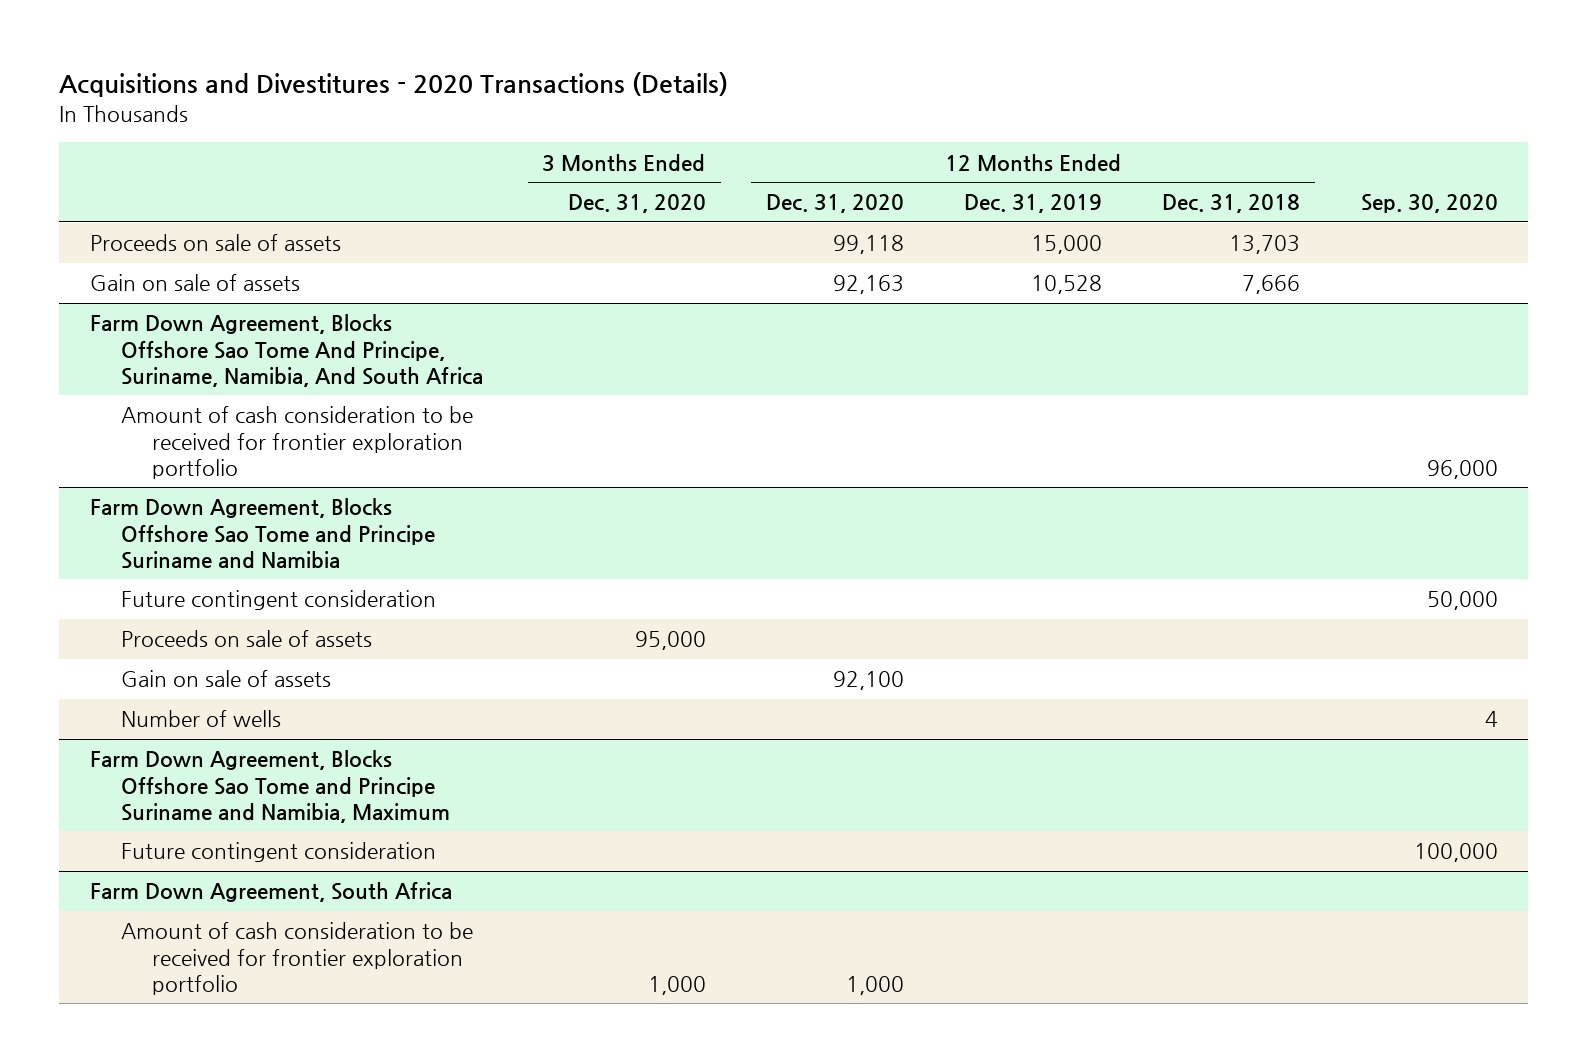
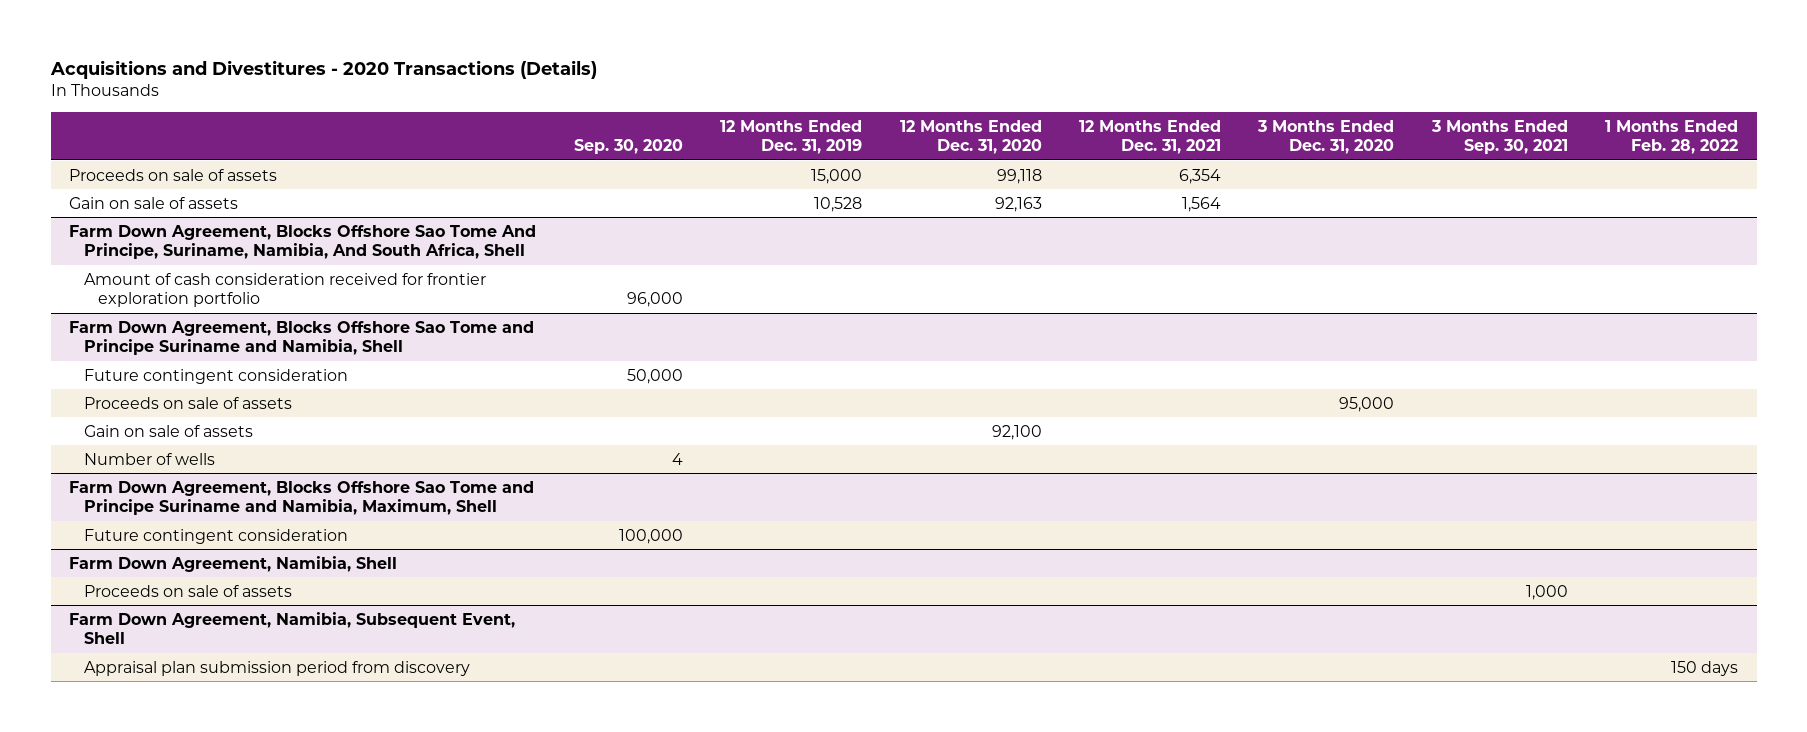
[1162,194,1301,214] Dec. 31, 2018 -> none
none -> [1078,119,1221,155] 12 Months Ended Dec. 31, 2021
none -> [1430,119,1568,155] 3 Months Ended Sep. 30, 2021
none -> [1605,119,1739,155] 1 Months Ended Feb. 28, 2022
[89,314,483,387] Farm Down Agreement, Blocks Offshore Sao Tome And Principe, Suriname, Namibia, And South Africa -> [69,224,537,260] Farm Down Agreement, Blocks Offshore Sao Tome And Principe, Suriname, Namibia, And South Africa, Shell
[120,406,473,479] Amount of cash consideration to be received for frontier exploration portfolio -> [83,272,486,308] Amount of cash consideration received for frontier exploration portfolio
[89,498,435,569] Farm Down Agreement, Blocks Offshore Sao Tome and Principe Suriname and Namibia -> [69,320,535,356] Farm Down Agreement, Blocks Offshore Sao Tome and Principe Suriname and Namibia, Shell
[89,750,450,823] Farm Down Agreement, Blocks Offshore Sao Tome and Principe Suriname and Namibia, Maximum -> [69,480,535,516] Farm Down Agreement, Blocks Offshore Sao Tome and Principe Suriname and Namibia, Maximum, Shell
[89,882,452,903] Farm Down Agreement, South Africa -> none
[120,922,473,995] Amount of cash consideration to be received for frontier exploration portfolio -> none
none -> [69,555,398,572] Farm Down Agreement, Namibia, Shell
none -> [83,584,292,597] Proceeds on sale of assets
none -> [69,611,516,645] Farm Down Agreement, Namibia, Subsequent Event, Shell
none -> [83,660,470,676] Appraisal plan submission period from discovery

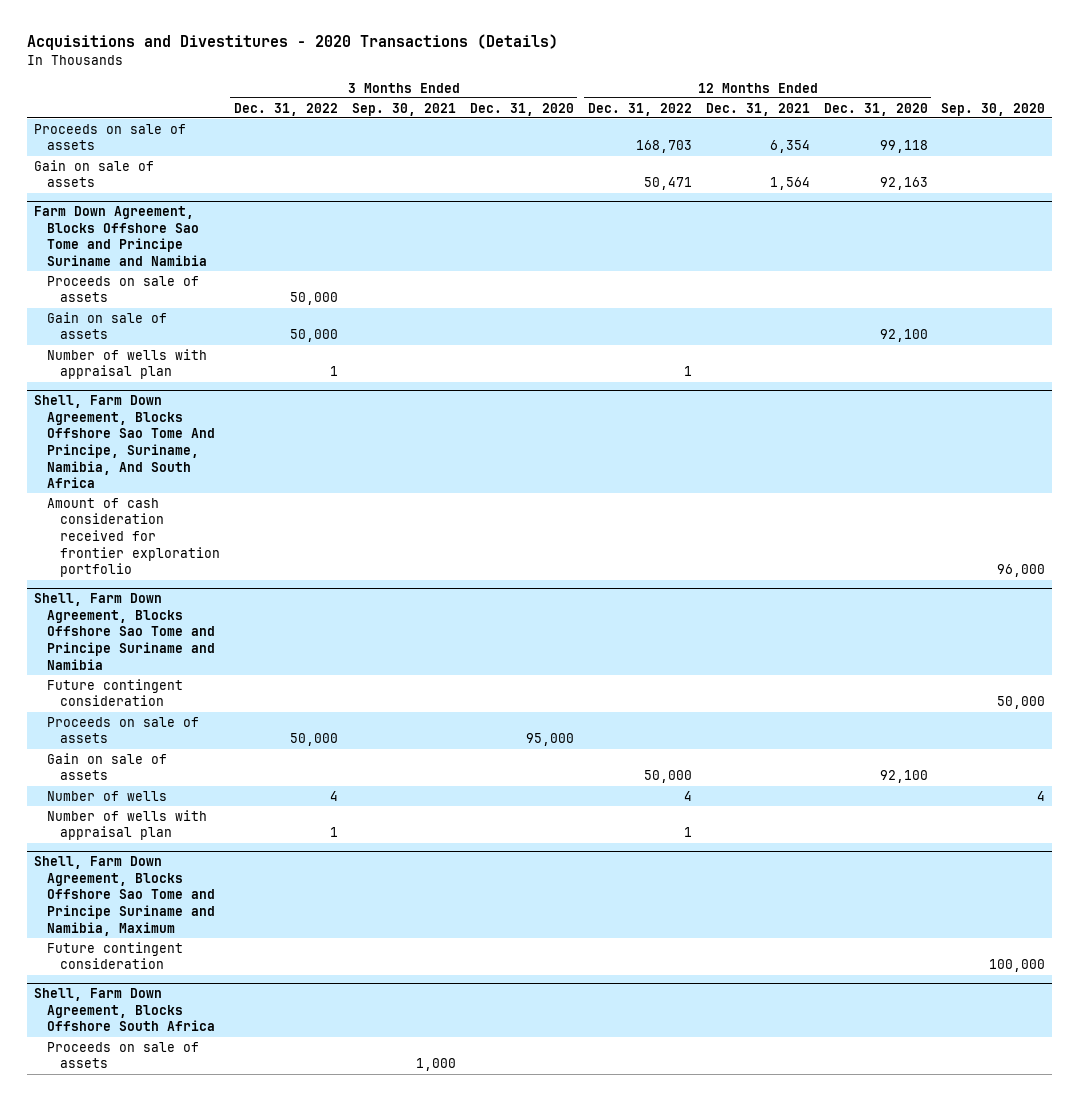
[720,119,863,155] 12 Months Ended Dec. 31, 2019 -> none
[1605,119,1739,155] 1 Months Ended Feb. 28, 2022 -> none
none -> [233,102,338,116] Dec. 31, 2022
none -> [587,102,692,116] Dec. 31, 2022
none -> [33,206,207,267] Farm Down Agreement, Blocks Offshore Sao Tome and Principe Suriname and Namibia
none -> [46,275,199,303] Proceeds on sale of assets
none -> [46,311,167,340] Gain on sale of assets
none -> [46,348,207,380] Number of wells with appraisal plan
[69,224,537,260] Farm Down Agreement, Blocks Offshore Sao Tome And Principe, Suriname, Namibia, And South Africa, Shell -> [33,395,215,489] Shell, Farm Down Agreement, Blocks Offshore Sao Tome And Principe, Suriname, Namibia, And South Africa
[69,320,535,356] Farm Down Agreement, Blocks Offshore Sao Tome and Principe Suriname and Namibia, Shell -> [33,593,215,670] Shell, Farm Down Agreement, Blocks Offshore Sao Tome and Principe Suriname and Namibia
none -> [46,809,207,841] Number of wells with appraisal plan
[69,480,535,516] Farm Down Agreement, Blocks Offshore Sao Tome and Principe Suriname and Namibia, Maximum, Shell -> [33,856,215,936] Shell, Farm Down Agreement, Blocks Offshore Sao Tome and Principe Suriname and Namibia, Maximum
[69,555,398,572] Farm Down Agreement, Namibia, Shell -> [33,988,215,1032] Shell, Farm Down Agreement, Blocks Offshore South Africa
[69,611,516,645] Farm Down Agreement, Namibia, Subsequent Event, Shell -> none
[83,660,470,676] Appraisal plan submission period from discovery -> none

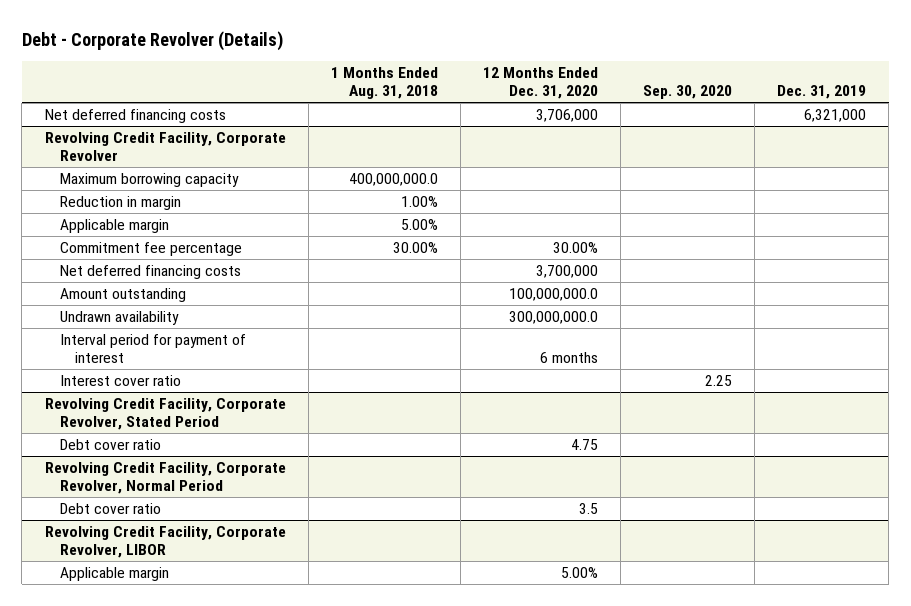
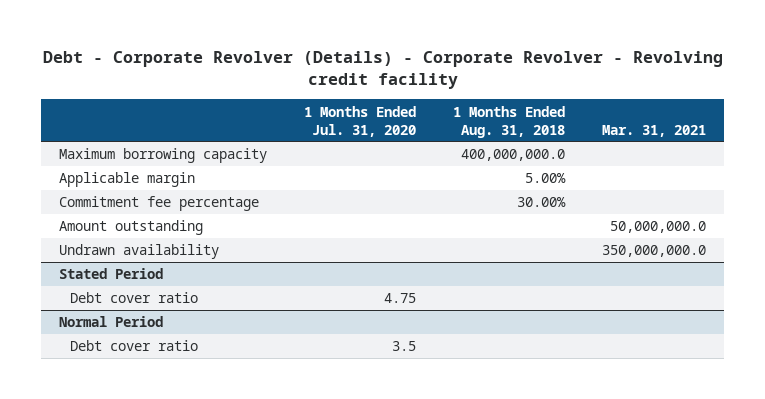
[21,30,283,51] Debt - Corporate Revolver (Details) -> [42,51,723,90] Debt - Corporate Revolver (Details) - Corporate Revolver - Revolving credit facility
[482,67,598,100] 12 Months Ended Dec. 31, 2020 -> none
[643,85,733,100] Sep. 30, 2020 -> none
[777,85,867,100] Dec. 31, 2019 -> none
none -> [304,105,417,137] 1 Months Ended Jul. 31, 2020
none -> [601,124,706,137] Mar. 31, 2021
[44,108,226,123] Net deferred financing costs -> none
[44,131,286,161] Revolving Credit Facility, Corporate Revolver -> none
[59,172,239,187] Maximum borrowing capacity -> none
[59,195,181,210] Reduction in margin -> none
[59,218,169,233] Applicable margin -> none
[59,241,242,256] Commitment fee percentage -> none
[59,264,241,279] Net deferred financing costs -> none
[59,287,186,302] Amount outstanding -> none
[59,310,179,325] Undrawn availability -> none
[59,333,246,363] Interval period for payment of interest -> none
[59,374,181,386] Interest cover ratio -> none
none -> [59,148,268,164] Maximum borrowing capacity
none -> [59,172,196,188] Applicable margin
none -> [59,196,260,212] Commitment fee percentage
none -> [59,220,204,236] Amount outstanding
none -> [59,244,220,260] Undrawn availability
[44,397,286,430] Revolving Credit Facility, Corporate Revolver, Stated Period -> [59,268,164,280] Stated Period
[44,461,286,494] Revolving Credit Facility, Corporate Revolver, Normal Period -> [59,316,164,328] Normal Period
[44,525,286,558] Revolving Credit Facility, Corporate Revolver, LIBOR -> none
[59,566,169,581] Applicable margin -> none

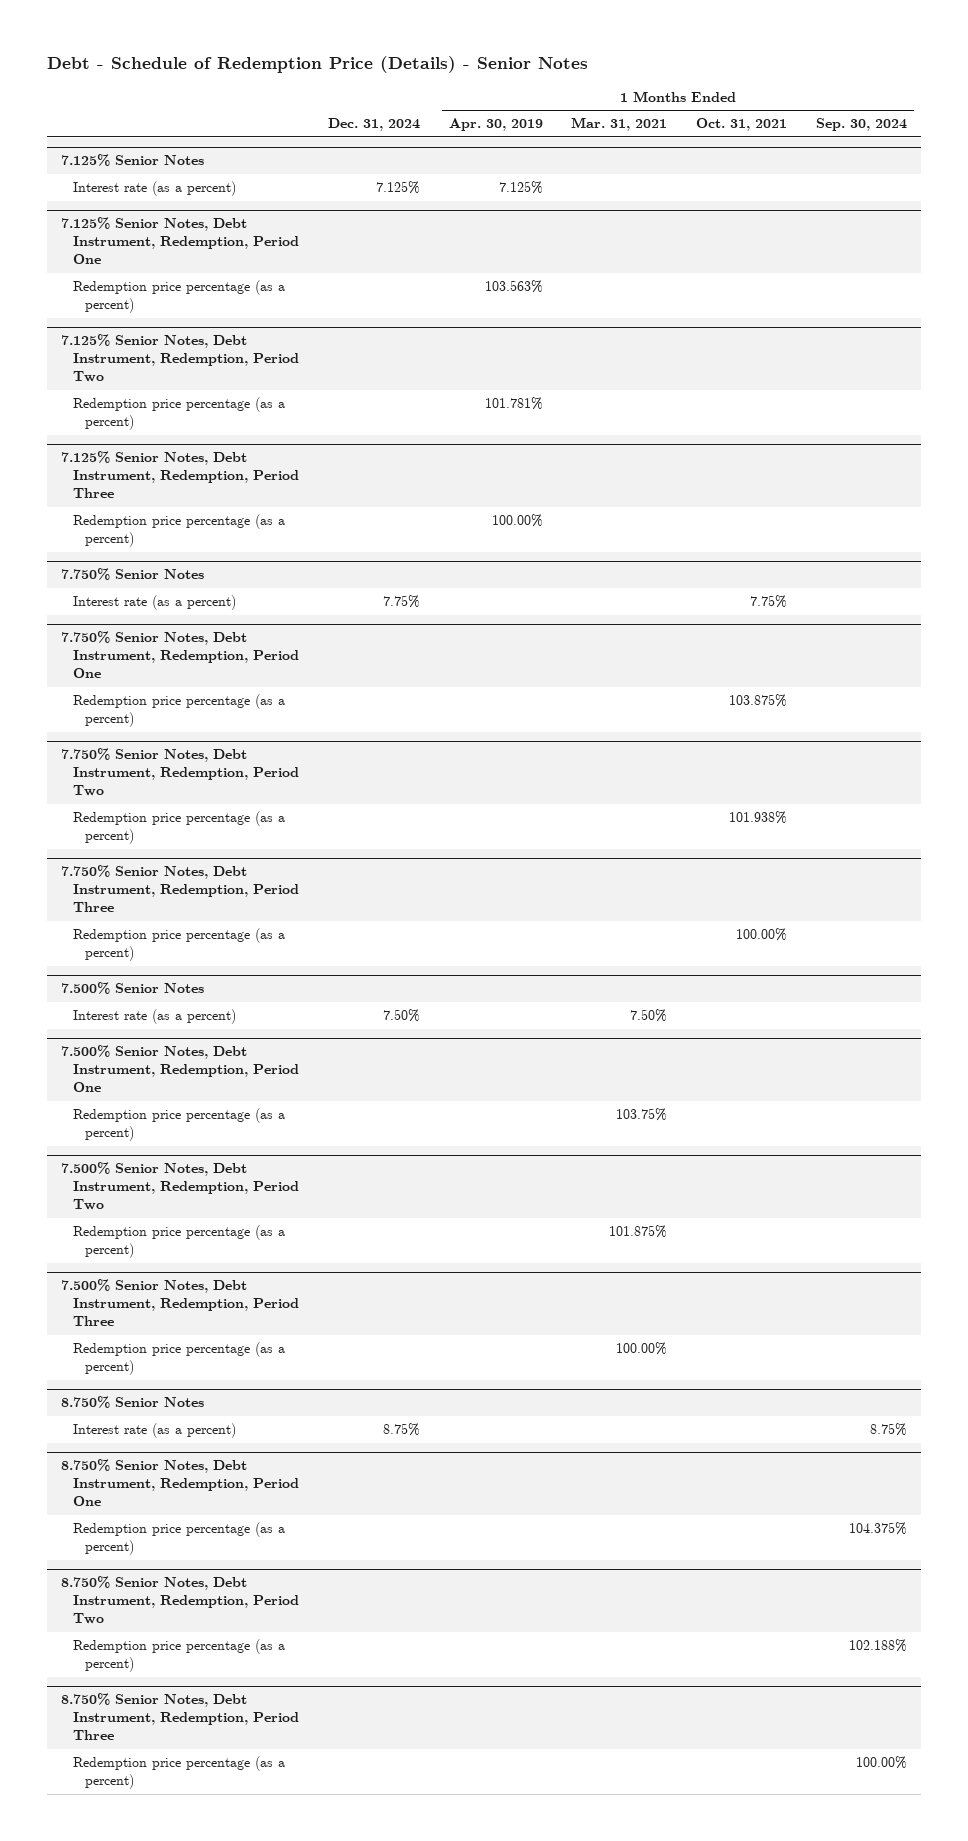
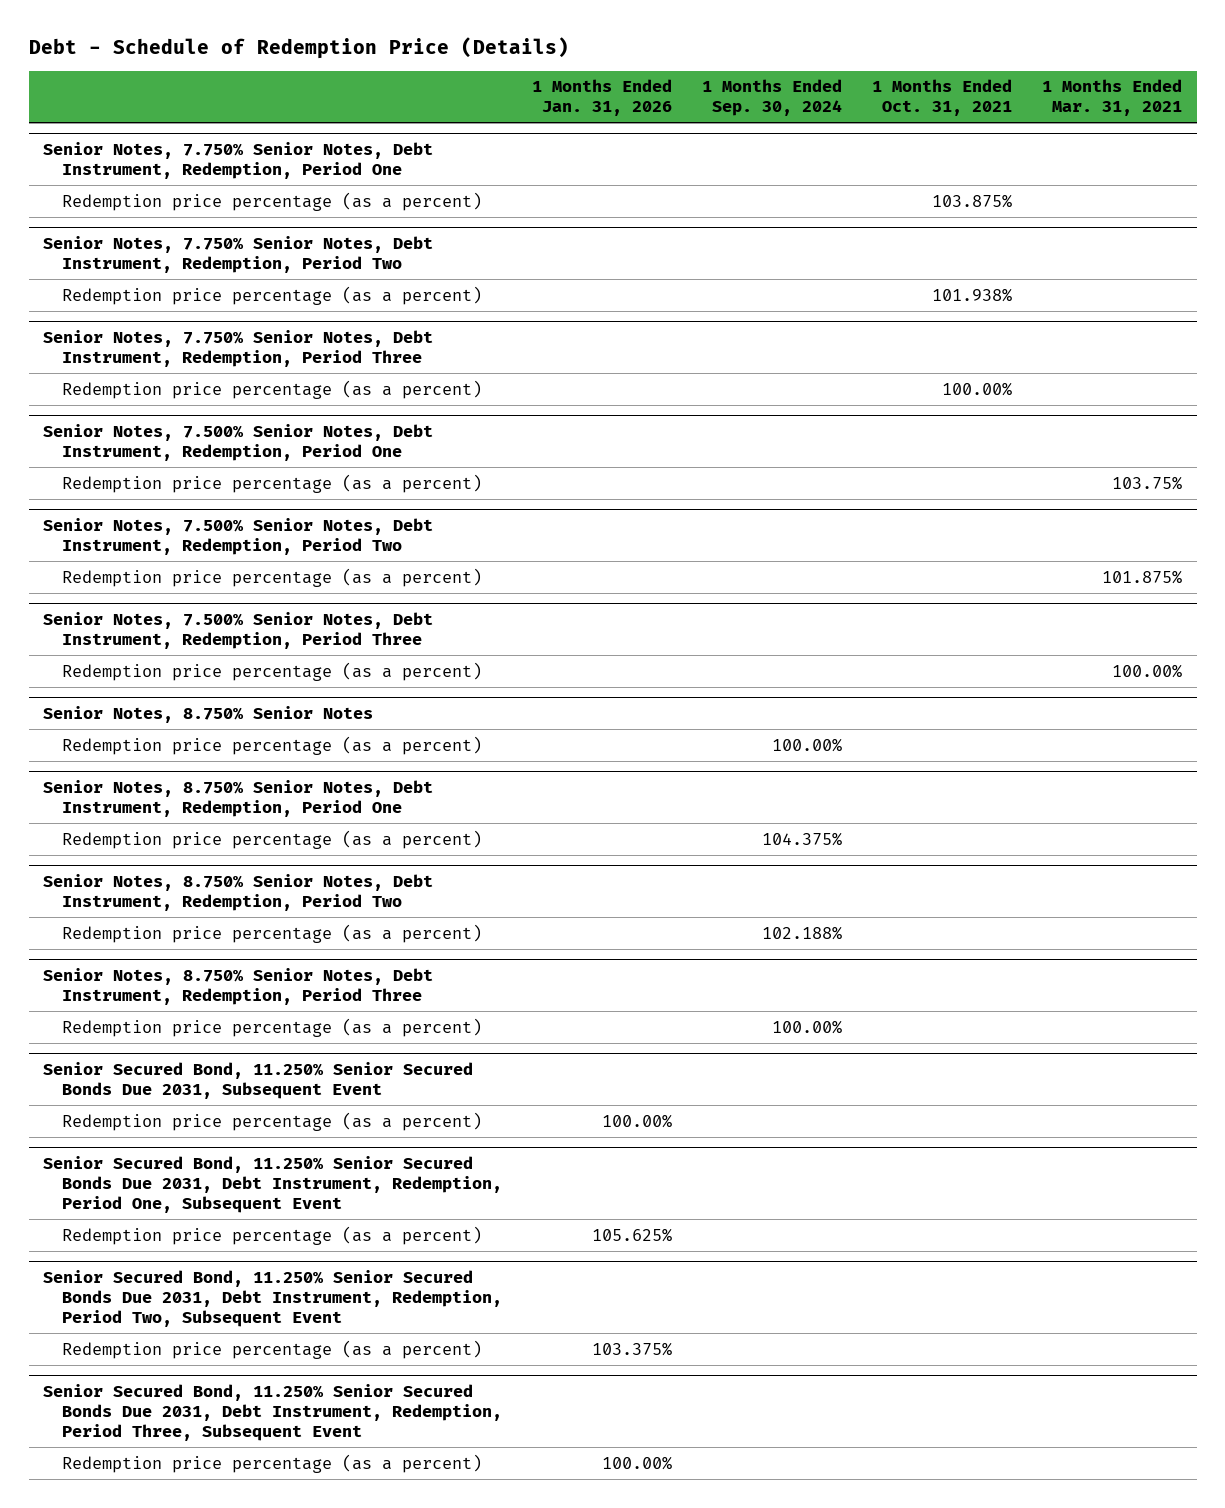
[47,56,589,74] Debt - Schedule of Redemption Price (Details) - Senior Notes -> [28,37,569,60] Debt - Schedule of Redemption Price (Details)
[328,118,421,132] Dec. 31, 2024 -> none
[448,118,543,132] Apr. 30, 2019 -> none
none -> [532,79,673,117] 1 Months Ended Jan. 31, 2026
[61,154,205,167] 7.125% Senior Notes -> none
[73,181,237,197] Interest rate (as a percent) -> none
[61,217,300,265] 7.125% Senior Notes, Debt Instrument, Redemption, Period One -> none
[73,280,286,314] Redemption price percentage (as a percent) -> none
[61,334,300,383] 7.125% Senior Notes, Debt Instrument, Redemption, Period Two -> none
[73,397,286,431] Redemption price percentage (as a percent) -> none
[61,451,300,499] 7.125% Senior Notes, Debt Instrument, Redemption, Period Three -> none
[73,514,286,548] Redemption price percentage (as a percent) -> none
[61,568,205,581] 7.750% Senior Notes -> none
[73,595,237,611] Interest rate (as a percent) -> none
[61,631,300,679] 7.750% Senior Notes, Debt Instrument, Redemption, Period One -> [43,141,434,179] Senior Notes, 7.750% Senior Notes, Debt Instrument, Redemption, Period One
[61,748,300,797] 7.750% Senior Notes, Debt Instrument, Redemption, Period Two -> [43,235,434,273] Senior Notes, 7.750% Senior Notes, Debt Instrument, Redemption, Period Two
[61,865,300,913] 7.750% Senior Notes, Debt Instrument, Redemption, Period Three -> [43,329,434,367] Senior Notes, 7.750% Senior Notes, Debt Instrument, Redemption, Period Three
[61,982,205,995] 7.500% Senior Notes -> none
[73,1009,237,1025] Interest rate (as a percent) -> none
[61,1045,300,1093] 7.500% Senior Notes, Debt Instrument, Redemption, Period One -> [43,423,434,461] Senior Notes, 7.500% Senior Notes, Debt Instrument, Redemption, Period One
[61,1162,300,1211] 7.500% Senior Notes, Debt Instrument, Redemption, Period Two -> [43,517,434,555] Senior Notes, 7.500% Senior Notes, Debt Instrument, Redemption, Period Two
[61,1279,300,1327] 7.500% Senior Notes, Debt Instrument, Redemption, Period Three -> [43,611,434,649] Senior Notes, 7.500% Senior Notes, Debt Instrument, Redemption, Period Three
[73,1423,237,1439] Interest rate (as a percent) -> none
[61,1396,205,1409] 8.750% Senior Notes -> [43,705,374,723] Senior Notes, 8.750% Senior Notes
none -> [62,735,483,755] Redemption price percentage (as a percent)
[61,1459,300,1507] 8.750% Senior Notes, Debt Instrument, Redemption, Period One -> [43,779,434,817] Senior Notes, 8.750% Senior Notes, Debt Instrument, Redemption, Period One
[61,1576,300,1625] 8.750% Senior Notes, Debt Instrument, Redemption, Period Two -> [43,873,434,911] Senior Notes, 8.750% Senior Notes, Debt Instrument, Redemption, Period Two
[61,1693,300,1741] 8.750% Senior Notes, Debt Instrument, Redemption, Period Three -> [43,967,434,1005] Senior Notes, 8.750% Senior Notes, Debt Instrument, Redemption, Period Three
none -> [43,1061,474,1099] Senior Secured Bond, 11.250% Senior Secured Bonds Due 2031, Subsequent Event
none -> [62,1111,483,1131] Redemption price percentage (as a percent)
none -> [43,1155,503,1214] Senior Secured Bond, 11.250% Senior Secured Bonds Due 2031, Debt Instrument, Redemption, Period One, Subsequent Event
none -> [62,1225,483,1245] Redemption price percentage (as a percent)
none -> [43,1269,503,1328] Senior Secured Bond, 11.250% Senior Secured Bonds Due 2031, Debt Instrument, Redemption, Period Two, Subsequent Event
none -> [62,1339,483,1359] Redemption price percentage (as a percent)
none -> [43,1383,503,1442] Senior Secured Bond, 11.250% Senior Secured Bonds Due 2031, Debt Instrument, Redemption, Period Three, Subsequent Event
none -> [62,1453,483,1473] Redemption price percentage (as a percent)

